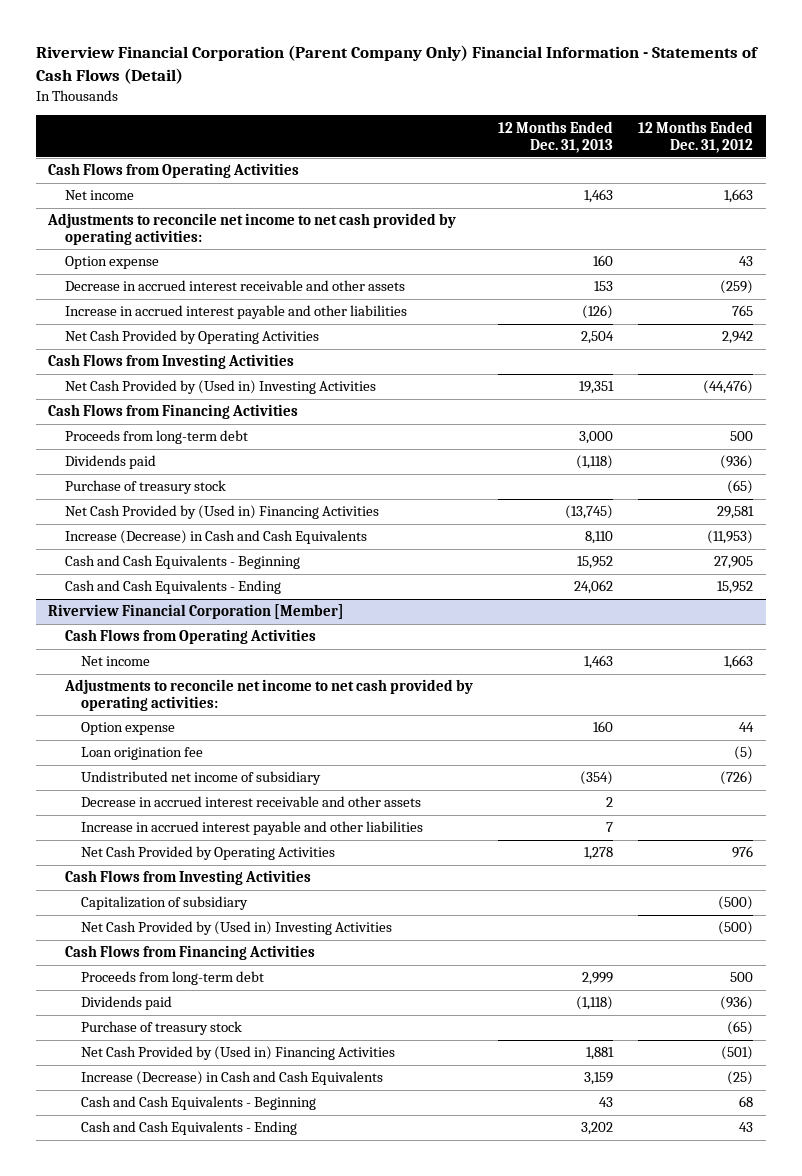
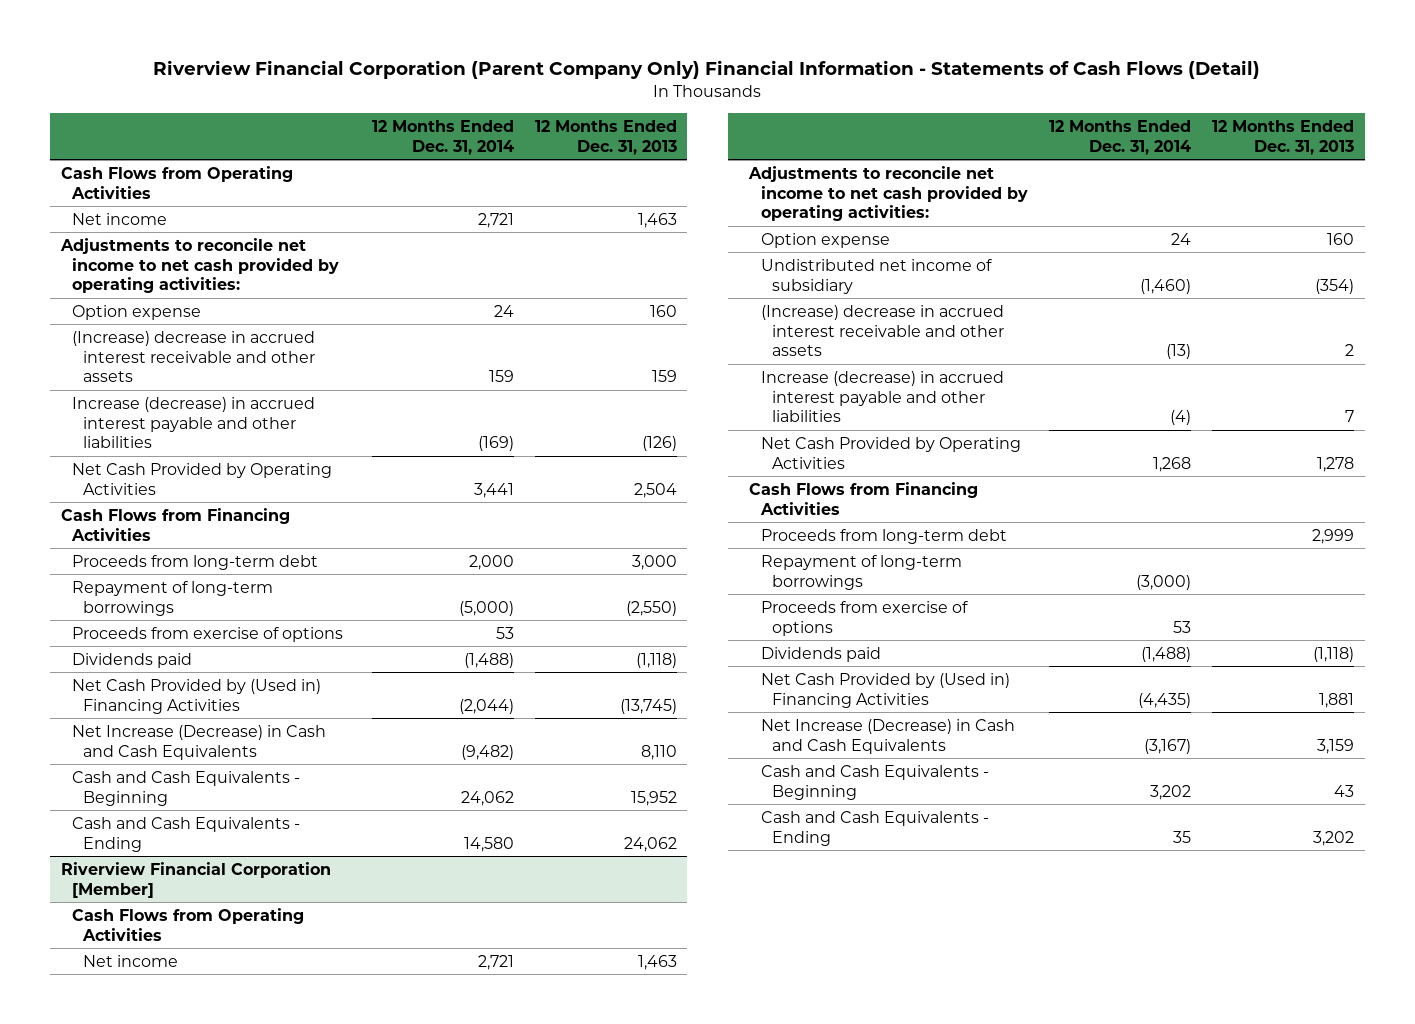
[638,120,754,153] 12 Months Ended Dec. 31, 2012 -> none
none -> [371,119,514,155] 12 Months Ended Dec. 31, 2014
[64,280,405,292] Decrease in accrued interest receivable and other assets -> [72,330,316,383] (Increase) decrease in accrued interest receivable and other assets
[594,281,614,292] 153 -> [651,370,677,383] 159
[64,305,407,320] Increase in accrued interest payable and other liabilities -> [72,396,316,449] Increase (decrease) in accrued interest payable and other liabilities
[48,354,295,370] Cash Flows from Investing Activities -> none
[64,380,376,395] Net Cash Provided by (Used in) Investing Activities -> none
none -> [72,580,274,616] Repayment of long-term borrowings
none -> [72,626,344,642] Proceeds from exercise of options
[64,480,226,495] Purchase of treasury stock -> none
[64,530,367,545] Increase (Decrease) in Cash and Cash Equivalents -> [72,724,327,760] Net Increase (Decrease) in Cash and Cash Equivalents
[81,747,204,761] Loan origination fee -> none
[81,796,422,808] Decrease in accrued interest receivable and other assets -> [760,304,1005,357] (Increase) decrease in accrued interest receivable and other assets
[81,821,424,836] Increase in accrued interest payable and other liabilities -> [760,370,1004,423] Increase (decrease) in accrued interest payable and other liabilities
[64,870,311,886] Cash Flows from Investing Activities -> none
[81,896,249,911] Capitalization of subsidiary -> none
[81,921,393,936] Net Cash Provided by (Used in) Investing Activities -> none
none -> [760,554,962,590] Repayment of long-term borrowings
none -> [760,600,968,636] Proceeds from exercise of options
[81,1021,243,1036] Purchase of treasury stock -> none
[81,1071,384,1086] Increase (Decrease) in Cash and Cash Equivalents -> [760,718,1015,754] Net Increase (Decrease) in Cash and Cash Equivalents

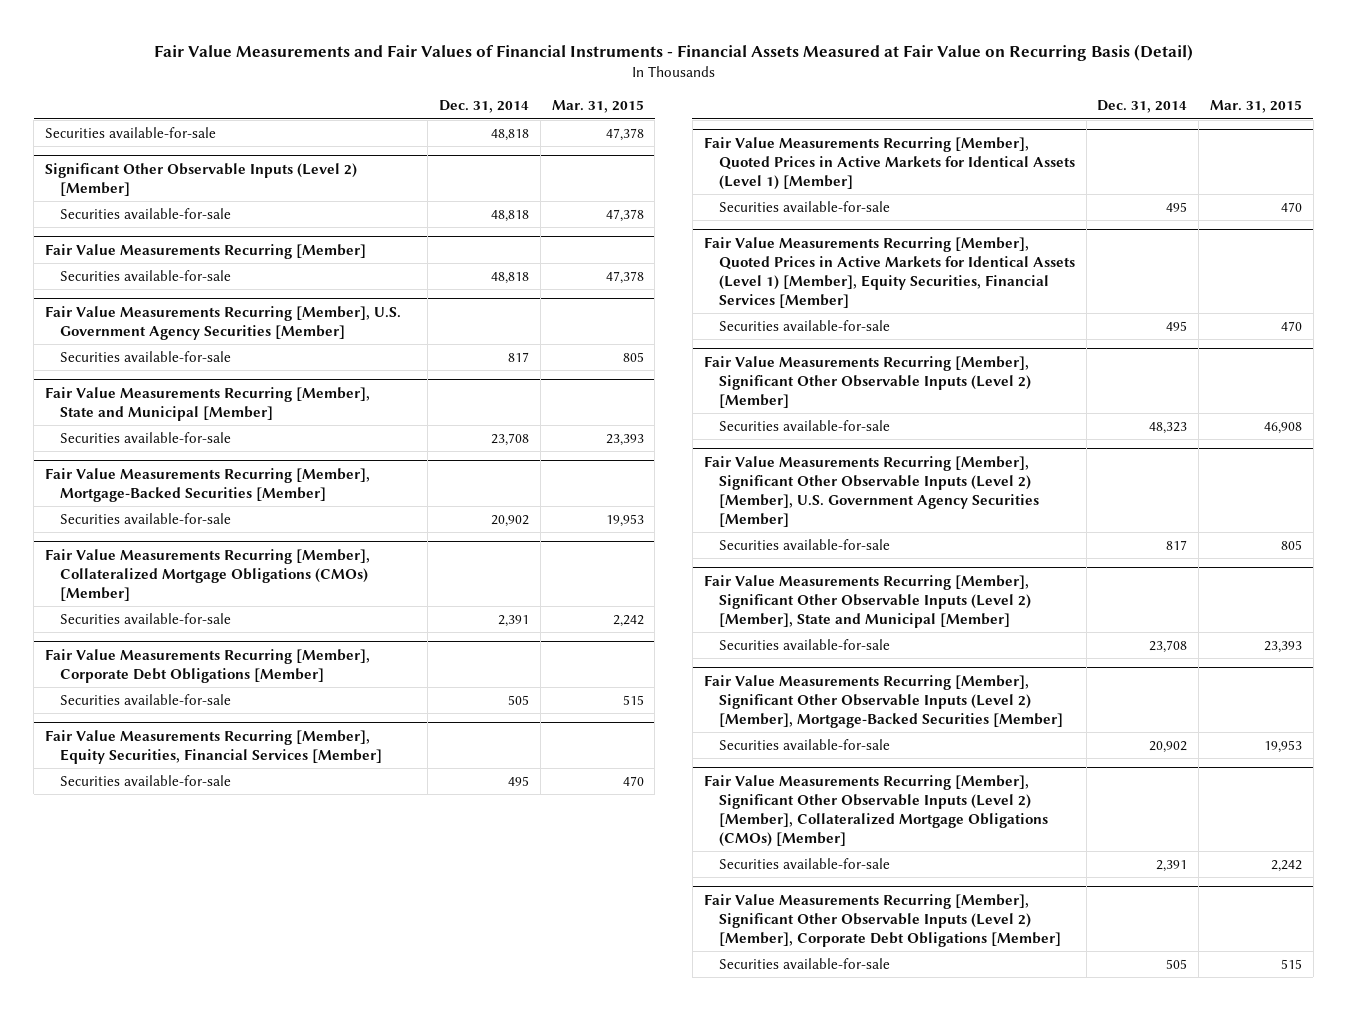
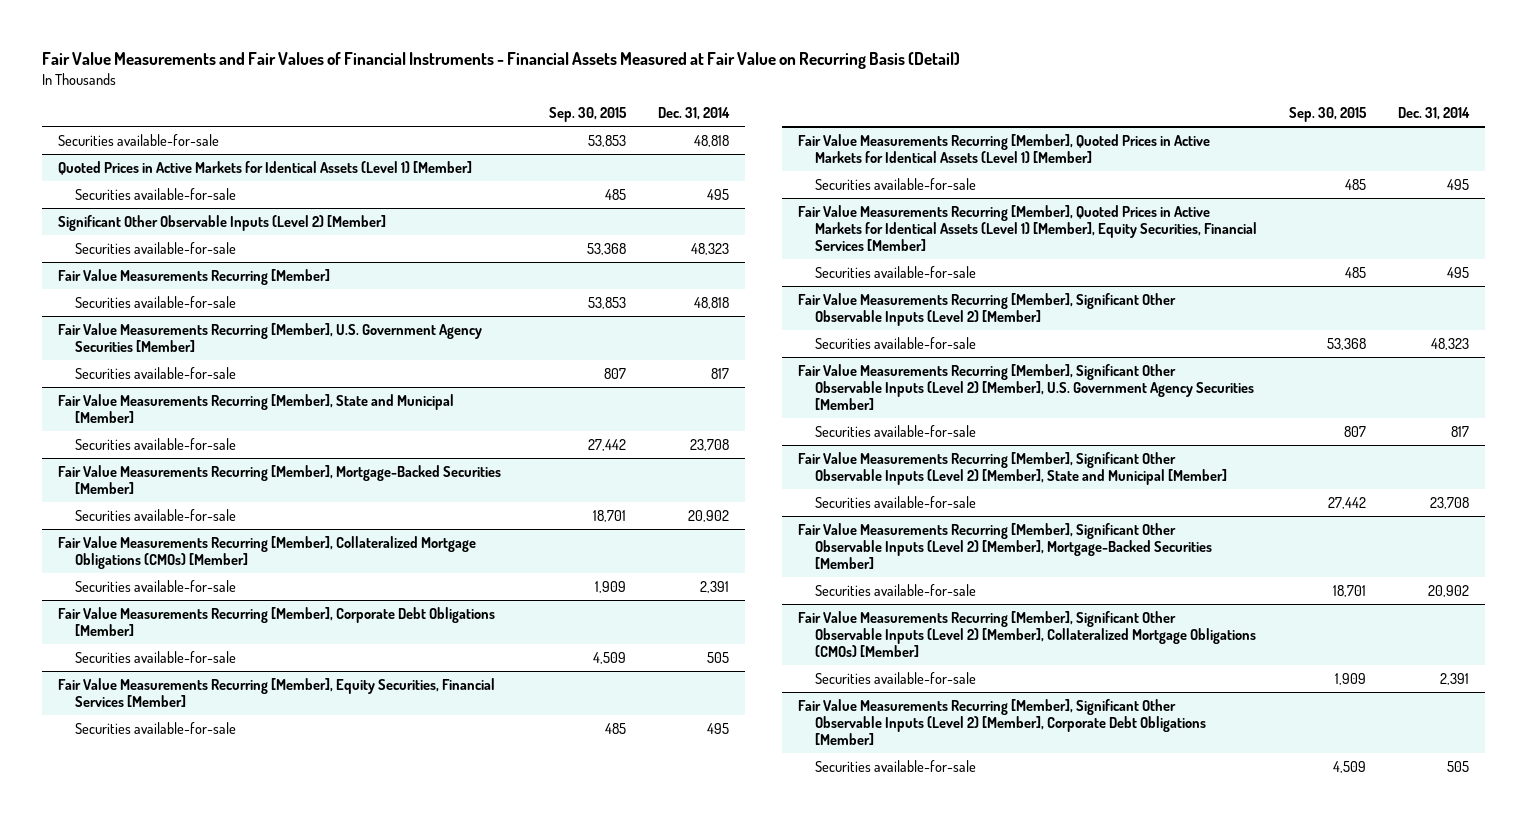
[551,100,644,114] Mar. 31, 2015 -> none
none -> [549,107,628,123] Sep. 30, 2015
none -> [58,160,473,175] Quoted Prices in Active Markets for Identical Assets (Level 1) [Member]
none -> [75,187,237,200] Securities available-for-sale
[490,210,529,223] 48,818 -> [691,242,730,255] 48,323

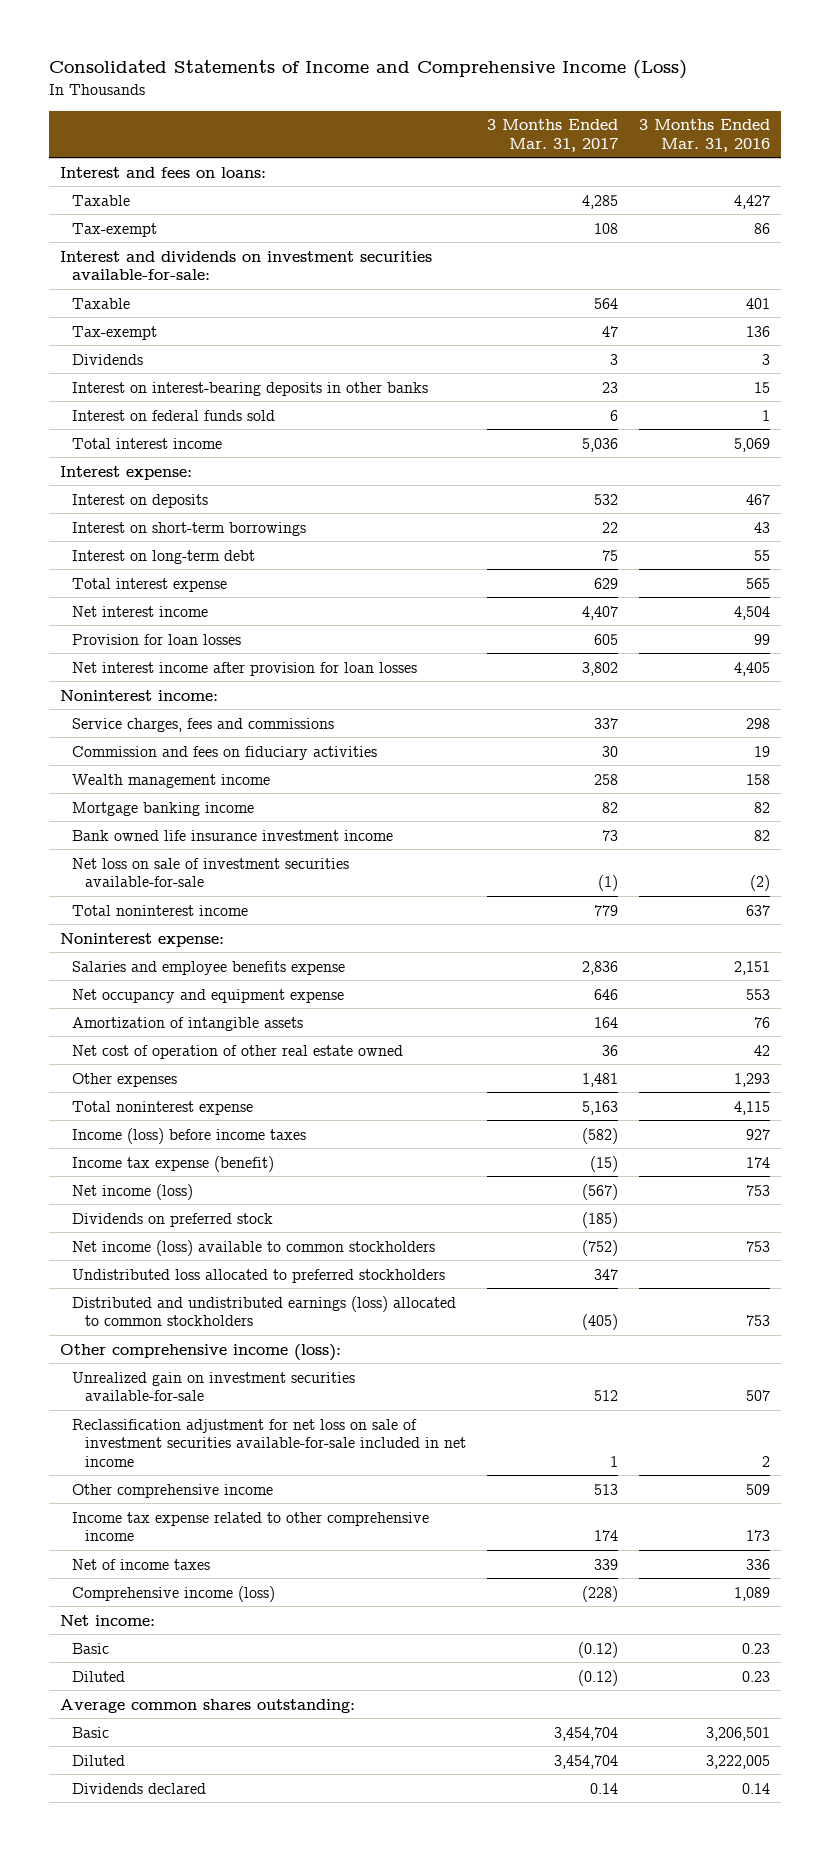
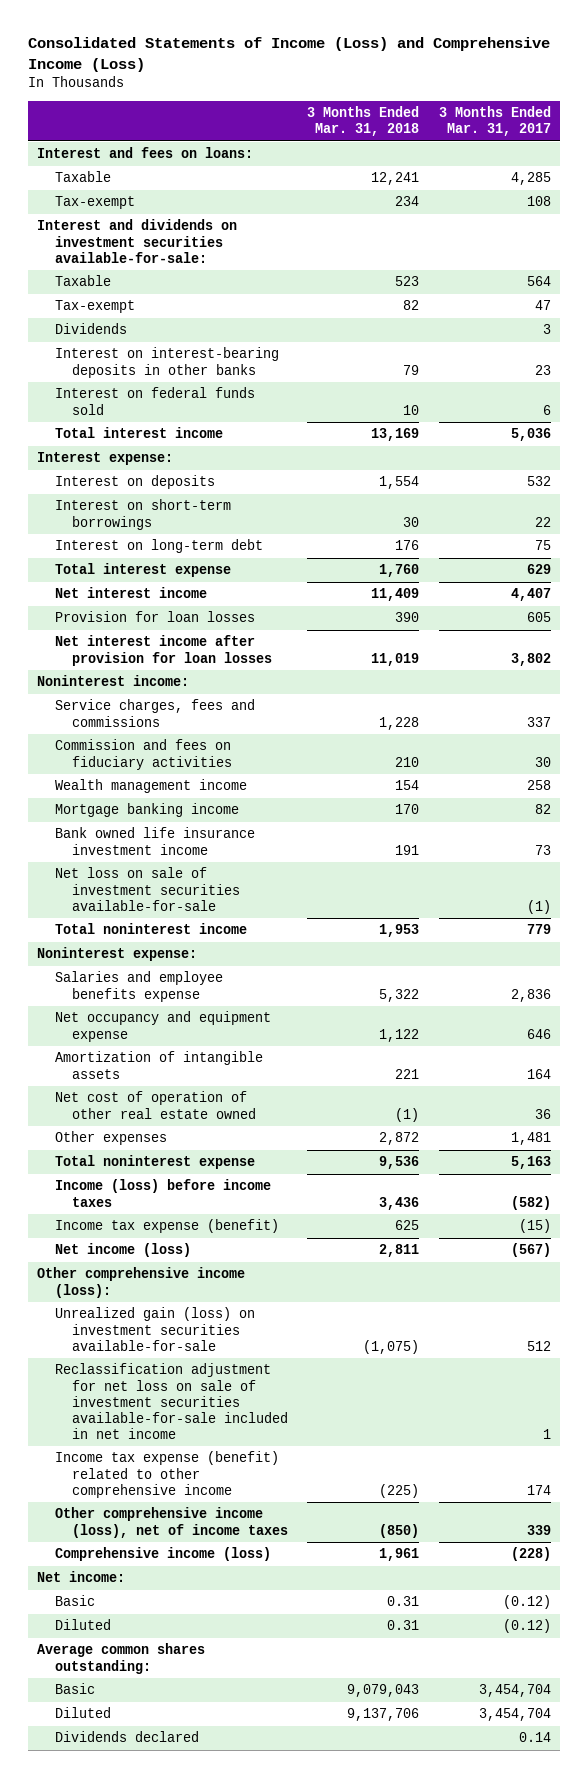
[49,60,688,80] Consolidated Statements of Income and Comprehensive Income (Loss) -> [27,37,550,73] Consolidated Statements of Income (Loss) and Comprehensive Income (Loss)
[639,119,771,152] 3 Months Ended Mar. 31, 2016 -> none
none -> [307,106,420,137] 3 Months Ended Mar. 31, 2018
[72,1212,274,1227] Dividends on preferred stock -> none
[72,1239,436,1256] Net income (loss) available to common stockholders -> none
[72,1268,446,1283] Undistributed loss allocated to preferred stockholders -> none
[72,1295,457,1327] Distributed and undistributed earnings (loss) allocated to common stockholders -> none
[72,1371,356,1402] Unrealized gain on investment securities available-for-sale -> [54,1307,255,1351] Unrealized gain (loss) on investment securities available-for-sale
[72,1483,274,1498] Other comprehensive income -> none
[72,1511,430,1542] Income tax expense related to other comprehensive income -> [54,1451,279,1498] Income tax expense (benefit) related to other comprehensive income
[72,1558,211,1570] Net of income taxes -> [54,1507,289,1538] Other comprehensive income (loss), net of income taxes

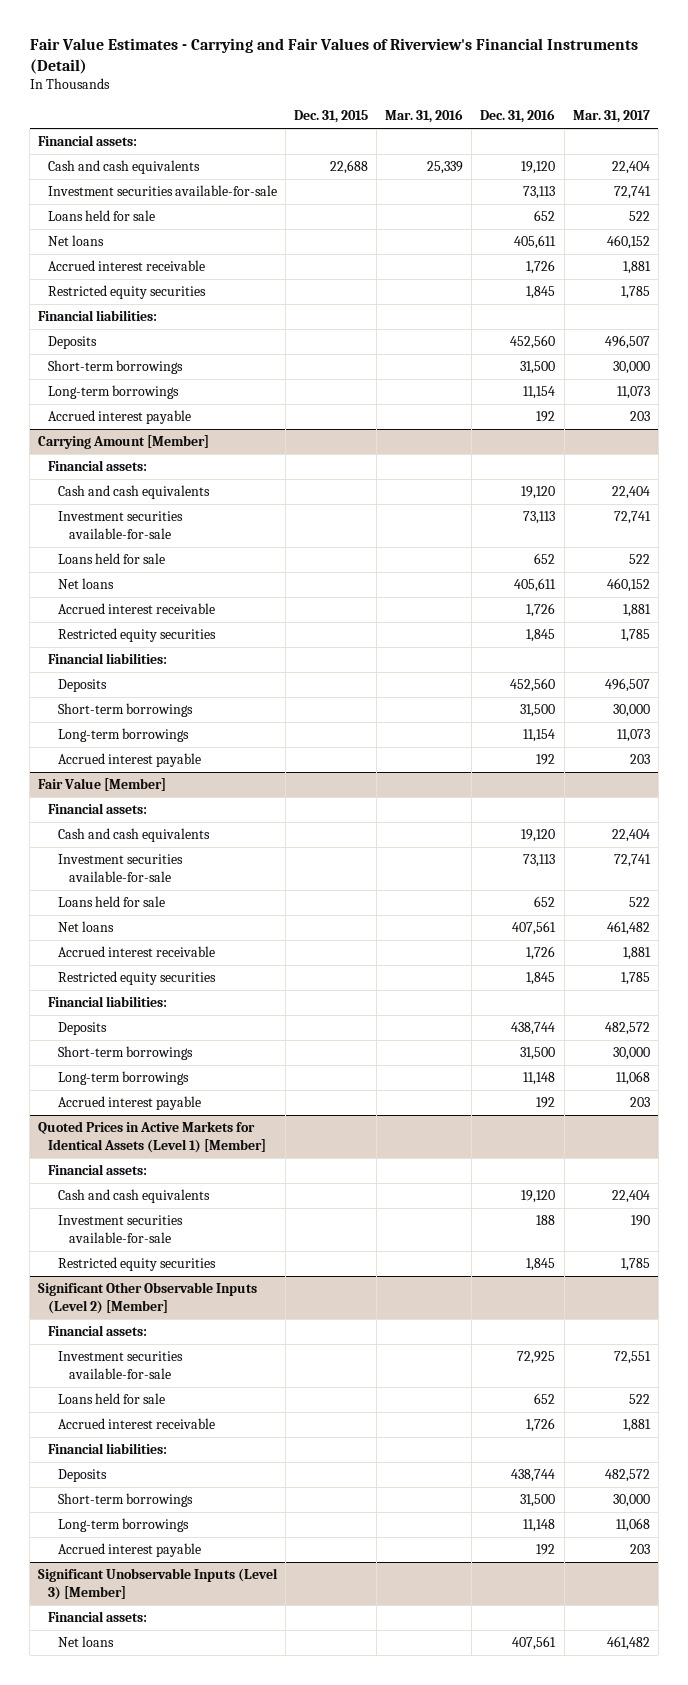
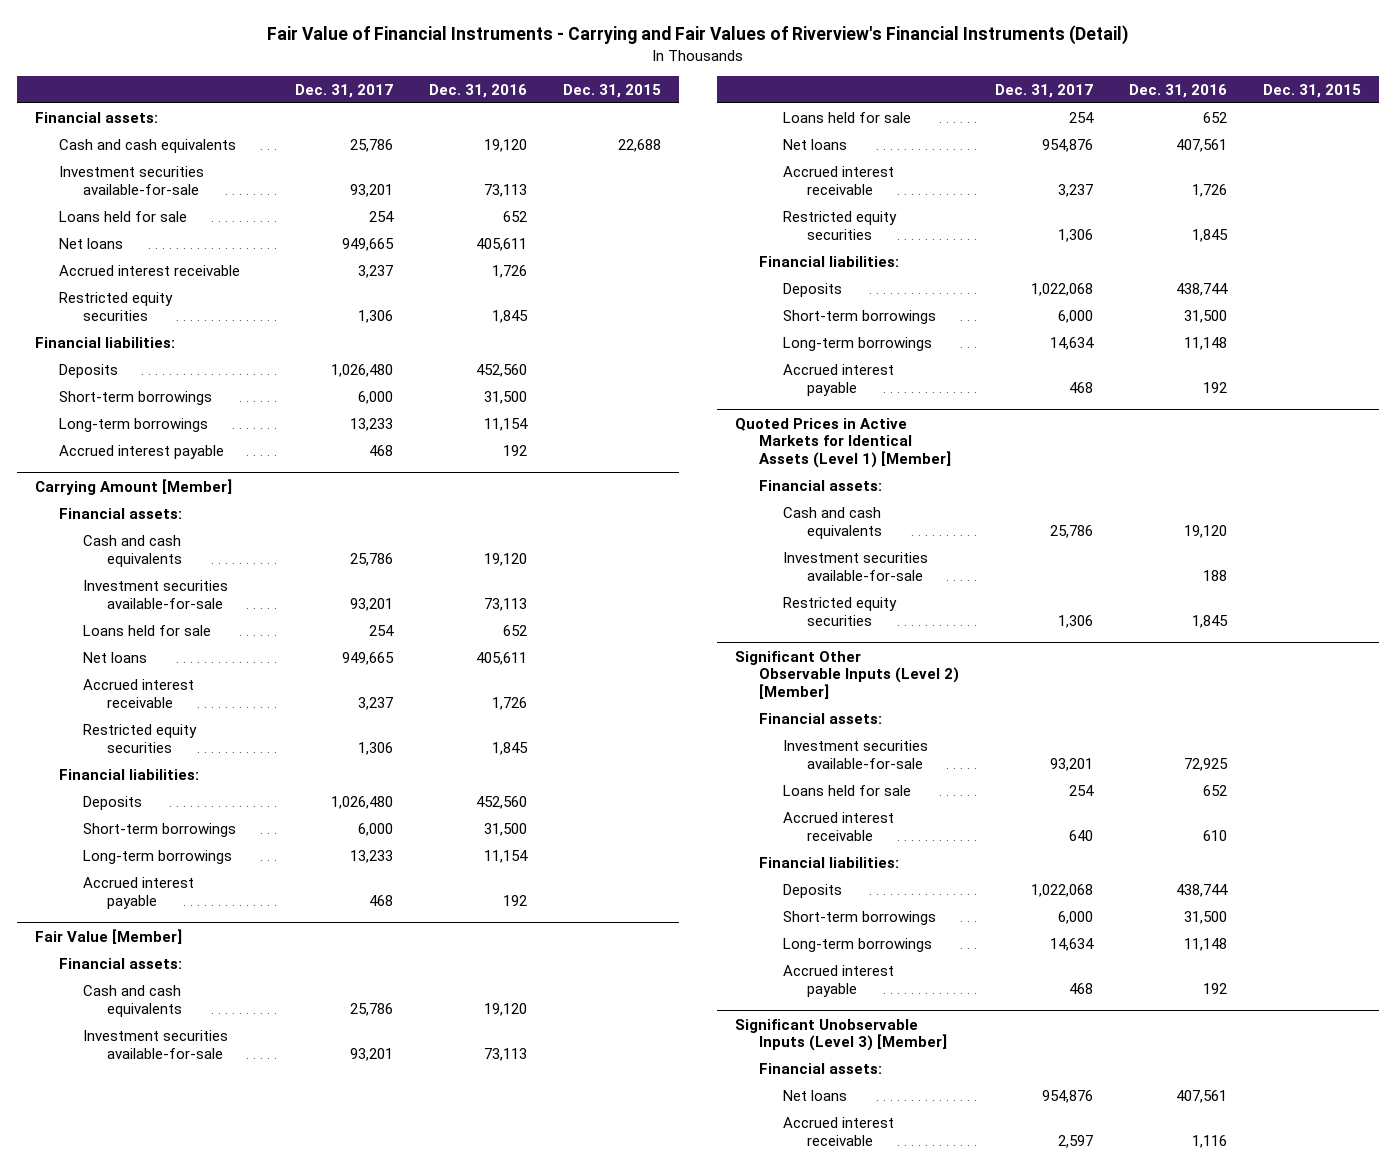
[29,38,638,75] Fair Value Estimates - Carrying and Fair Values of Riverview's Financial Instruments (Detail) -> [266,25,1128,46] Fair Value of Financial Instruments - Carrying and Fair Values of Riverview's Financial Instruments (Detail)
[385,109,464,124] Mar. 31, 2016 -> none
[572,110,650,124] Mar. 31, 2017 -> none
none -> [294,83,393,98] Dec. 31, 2017
[526,1418,556,1433] 1,726 -> [1202,829,1227,841] 610
none -> [782,1116,894,1146] Accrued interest receivable

